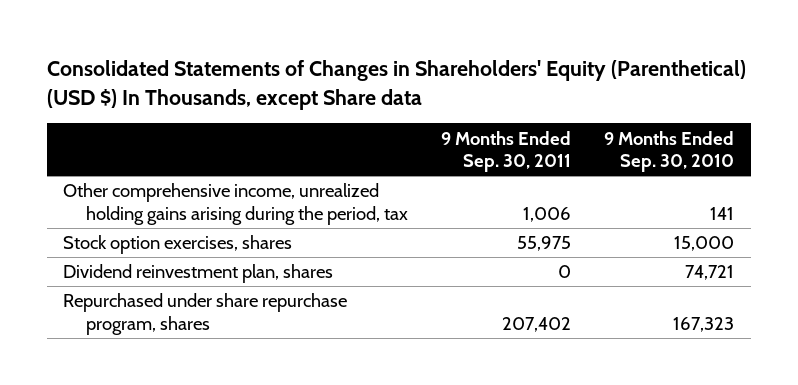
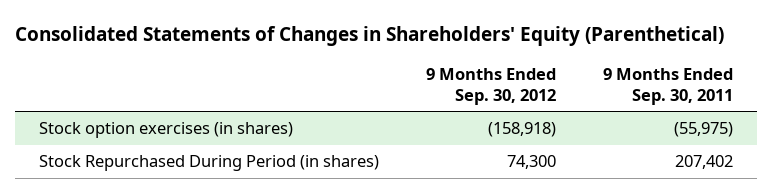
[46,59,746,110] Consolidated Statements of Changes in Shareholders' Equity (Parenthetical) (USD $) In Thousands, except Share data -> [15,26,725,47] Consolidated Statements of Changes in Shareholders' Equity (Parenthetical)
[604,130,735,173] 9 Months Ended Sep. 30, 2010 -> none
none -> [426,68,557,105] 9 Months Ended Sep. 30, 2012
[63,183,408,225] Other comprehensive income, unrealized holding gains arising during the period, tax -> none
[63,264,334,284] Dividend reinvestment plan, shares -> none
[63,235,293,255] Stock option exercises, shares -> [38,122,293,139] Stock option exercises (in shares)
[516,236,571,252] 55,975 -> [674,122,734,138] (55,975)
[63,293,348,335] Repurchased under share repurchase program, shares -> [38,155,379,172] Stock Repurchased During Period (in shares)

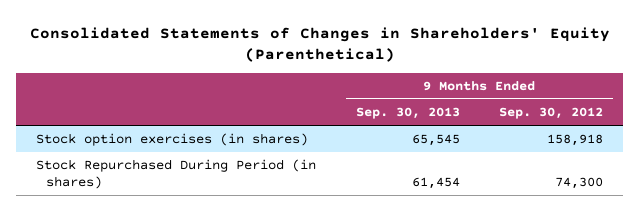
[603,68,734,105] 9 Months Ended Sep. 30, 2011 -> none
none -> [355,107,460,120] Sep. 30, 2013
[488,122,557,138] (158,918) -> [547,134,604,147] 158,918

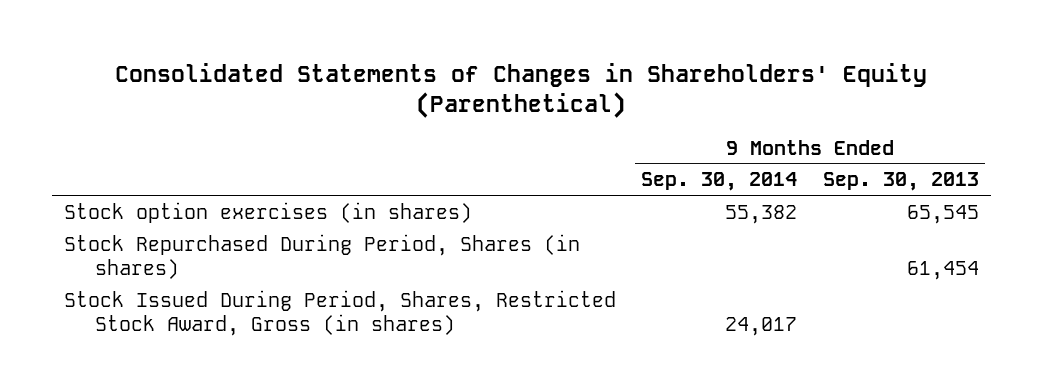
[499,107,604,120] Sep. 30, 2012 -> none
none -> [641,172,798,192] Sep. 30, 2014
[35,159,316,190] Stock Repurchased During Period (in shares) -> [64,233,581,280] Stock Repurchased During Period, Shares (in shares)
none -> [64,289,617,337] Stock Issued During Period, Shares, Restricted Stock Award, Gross (in shares)

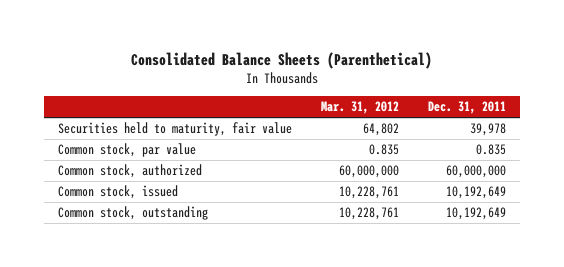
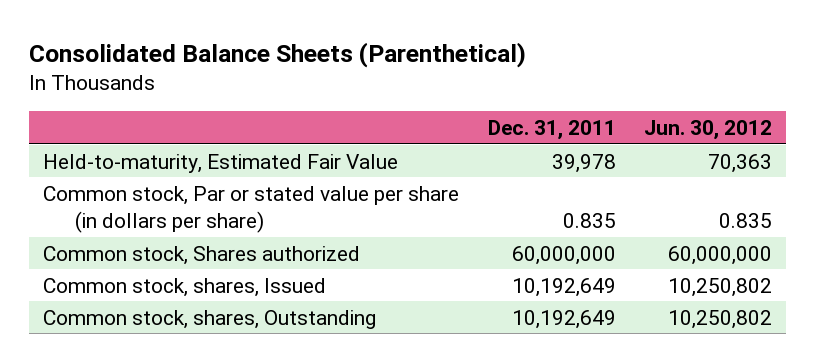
[320,101,399,115] Mar. 31, 2012 -> none
none -> [643,119,772,140] Jun. 30, 2012
[58,122,293,137] Securities held to maturity, fair value -> [43,153,399,173] Held-to-maturity, Estimated Fair Value
[58,143,197,158] Common stock, par value -> [43,185,460,233] Common stock, Par or stated value per share (in dollars per share)
[58,164,203,179] Common stock, authorized -> [43,245,361,265] Common stock, Shares authorized
[58,185,179,200] Common stock, issued -> [43,277,327,297] Common stock, shares, Issued
[58,206,209,221] Common stock, outstanding -> [43,309,377,329] Common stock, shares, Outstanding

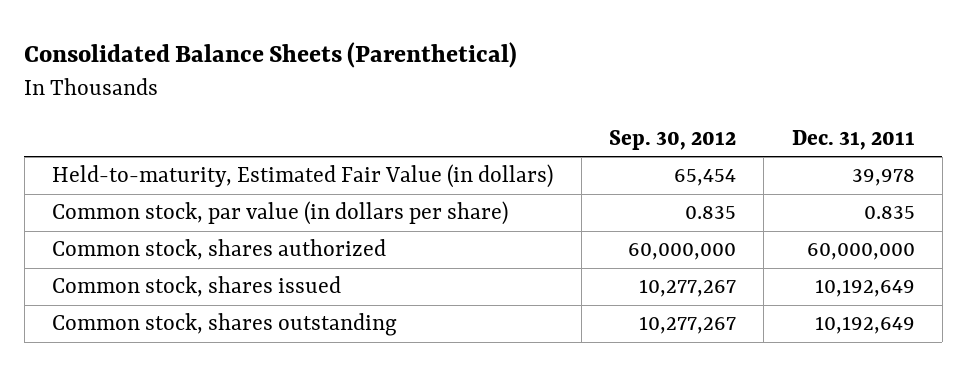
[643,119,772,140] Jun. 30, 2012 -> none
none -> [608,129,736,150] Sep. 30, 2012
[43,153,399,173] Held-to-maturity, Estimated Fair Value -> [52,164,554,189] Held-to-maturity, Estimated Fair Value (in dollars)
[43,185,460,233] Common stock, Par or stated value per share (in dollars per share) -> [52,201,509,226] Common stock, par value (in dollars per share)
[43,245,361,265] Common stock, Shares authorized -> [52,239,387,261] Common stock, shares authorized
[43,277,327,297] Common stock, shares, Issued -> [52,276,342,298] Common stock, shares issued
[43,309,377,329] Common stock, shares, Outstanding -> [52,313,398,337] Common stock, shares outstanding

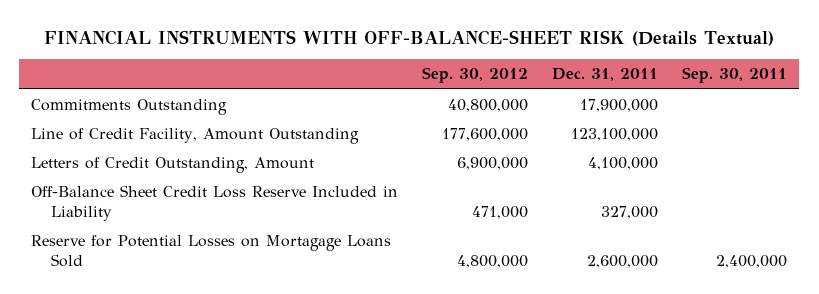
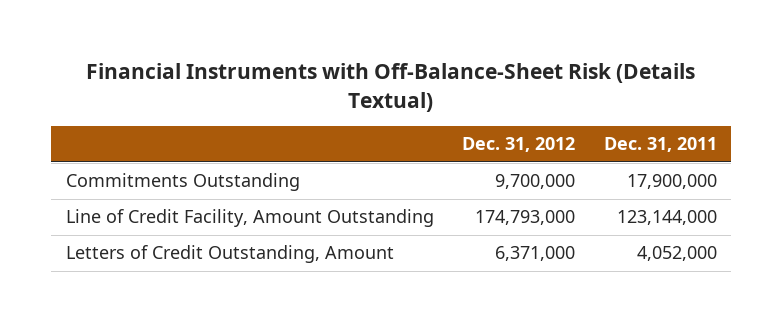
[44,29,775,46] FINANCIAL INSTRUMENTS WITH OFF-BALANCE-SHEET RISK (Details Textual) -> [86,63,696,112] Financial Instruments with Off-Balance-Sheet Risk (Details Textual)
[422,67,529,84] Sep. 30, 2012 -> none
[682,67,788,84] Sep. 30, 2011 -> none
none -> [462,137,576,153] Dec. 31, 2012
[31,184,399,221] Off-Balance Sheet Credit Loss Reserve Included in Liability -> none
[31,234,392,267] Reserve for Potential Losses on Mortagage Loans Sold -> none
[571,127,659,141] 123,100,000 -> [616,210,717,226] 123,144,000
[588,156,659,170] 4,100,000 -> [636,246,717,262] 4,052,000

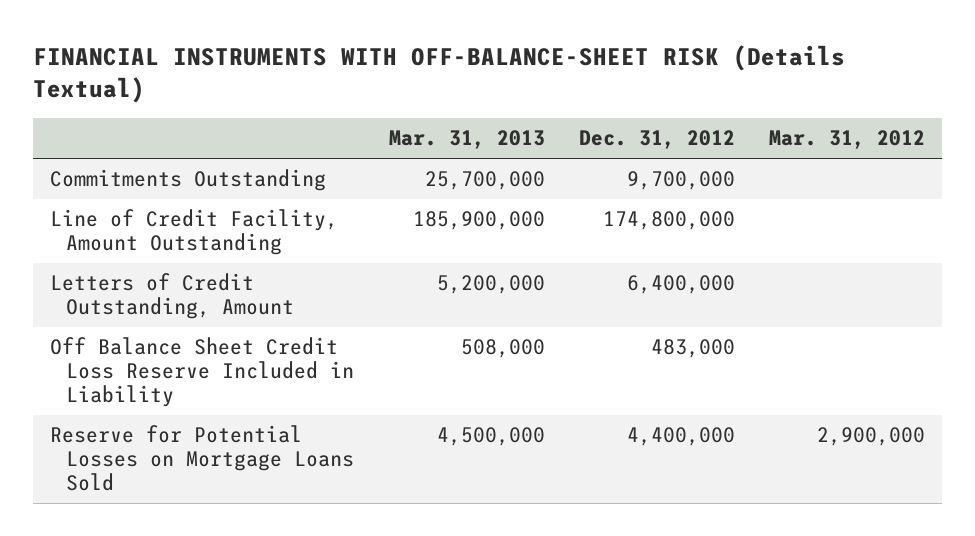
[86,63,696,112] Financial Instruments with Off-Balance-Sheet Risk (Details Textual) -> [32,45,845,104] FINANCIAL INSTRUMENTS WITH OFF-BALANCE-SHEET RISK (Details Textual)
[603,137,717,153] Dec. 31, 2011 -> none
none -> [388,130,545,150] Mar. 31, 2013
none -> [768,130,925,150] Mar. 31, 2012
[475,210,576,226] 174,793,000 -> [602,211,735,231] 174,800,000
[495,246,576,262] 6,371,000 -> [626,275,735,295] 6,400,000
none -> [49,337,355,408] Off Balance Sheet Credit Loss Reserve Included in Liability
none -> [49,425,355,492] Reserve for Potential Losses on Mortgage Loans Sold

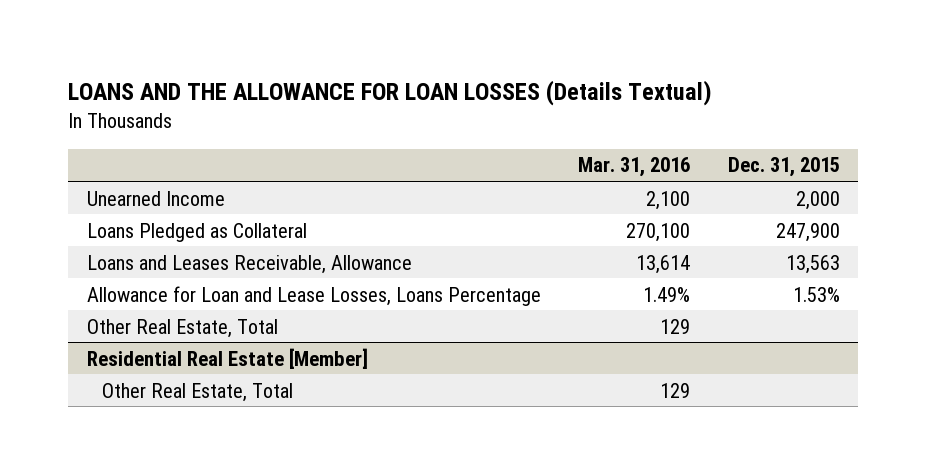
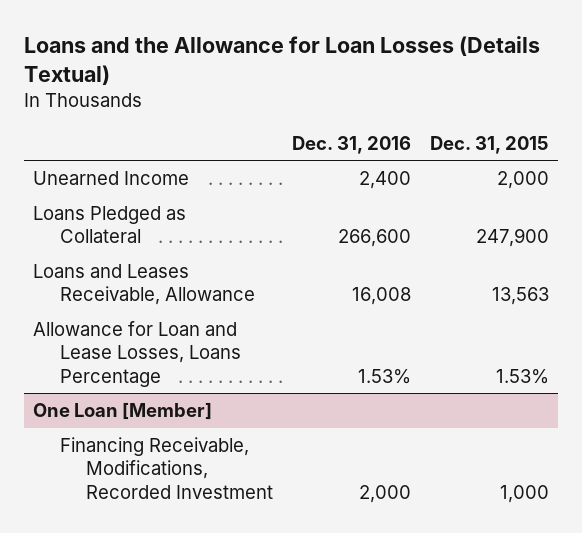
[67,80,712,107] LOANS AND THE ALLOWANCE FOR LOAN LOSSES (Details Textual) -> [23,35,540,85] Loans and the Allowance for Loan Losses (Details Textual)
[578,157,691,178] Mar. 31, 2016 -> none
none -> [292,135,412,154] Dec. 31, 2016
[86,318,278,338] Other Real Estate, Total -> none
[86,347,368,369] Residential Real Estate [Member] -> none
[101,382,293,402] Other Real Estate, Total -> none
none -> [33,402,213,421] One Loan [Member]
none -> [59,437,274,499] Financing Receivable, Modifications, Recorded Investment

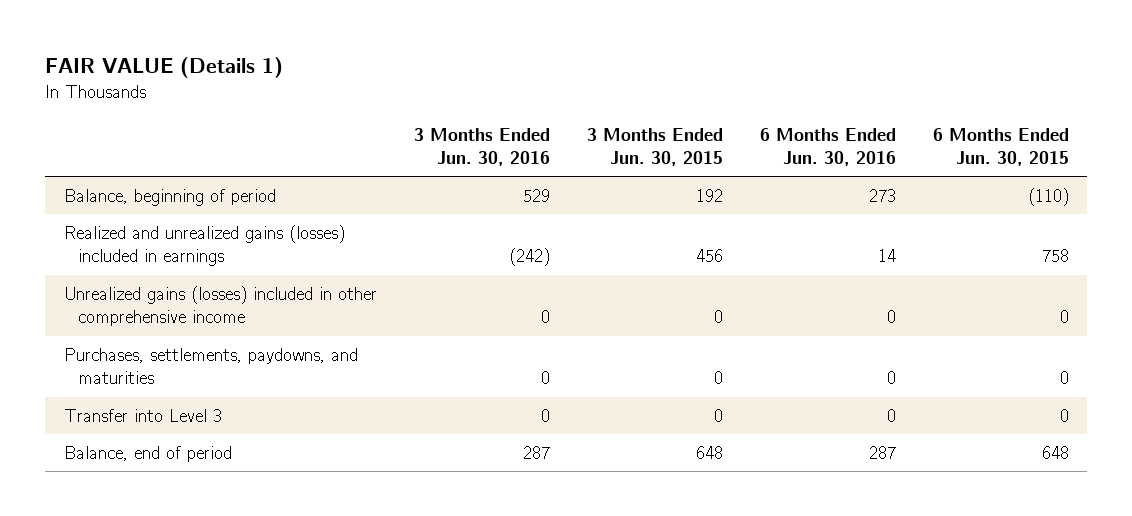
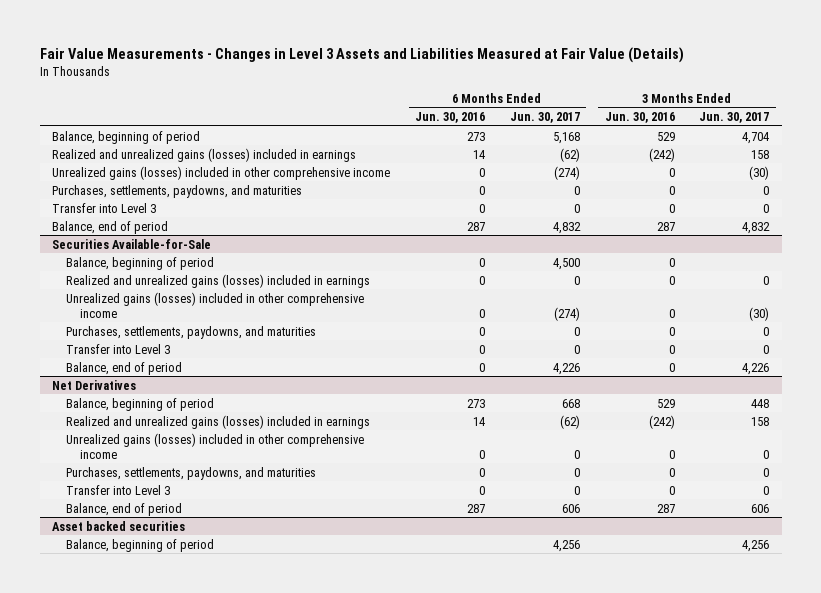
[45,57,284,79] FAIR VALUE (Details 1) -> [39,47,684,64] Fair Value Measurements - Changes in Level 3 Assets and Liabilities Measured at Fair Value (Details)
[586,127,723,166] 3 Months Ended Jun. 30, 2015 -> none
[932,127,1069,166] 6 Months Ended Jun. 30, 2015 -> none
none -> [509,111,580,123] Jun. 30, 2017
none -> [699,111,770,123] Jun. 30, 2017
none -> [51,238,211,249] Securities Available-for-Sale
none -> [65,256,214,270] Balance, beginning of period
none -> [65,273,370,288] Realized and unrealized gains (losses) included in earnings
none -> [65,291,364,318] Unrealized gains (losses) included in other comprehensive income
none -> [65,325,316,339] Purchases, settlements, paydowns, and maturities
none -> [65,343,170,354] Transfer into Level 3
none -> [65,361,182,375] Balance, end of period
none -> [51,379,136,390] Net Derivatives
none -> [65,397,214,411] Balance, beginning of period
none -> [65,414,370,429] Realized and unrealized gains (losses) included in earnings
none -> [65,432,364,459] Unrealized gains (losses) included in other comprehensive income
none -> [65,466,316,480] Purchases, settlements, paydowns, and maturities
none -> [65,484,170,495] Transfer into Level 3
none -> [65,502,182,516] Balance, end of period
none -> [51,520,185,531] Asset backed securities
none -> [65,538,214,552] Balance, beginning of period

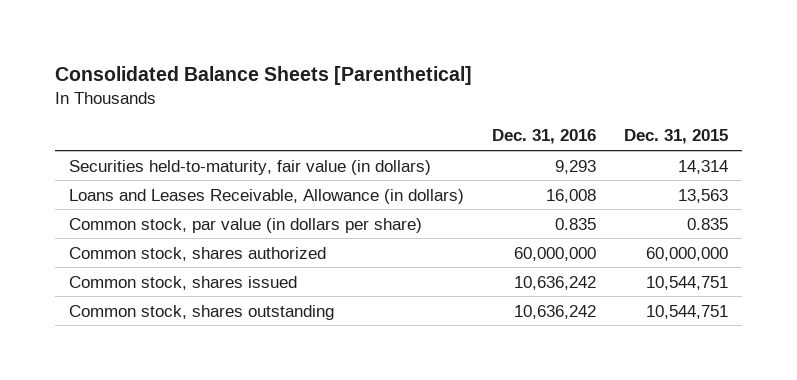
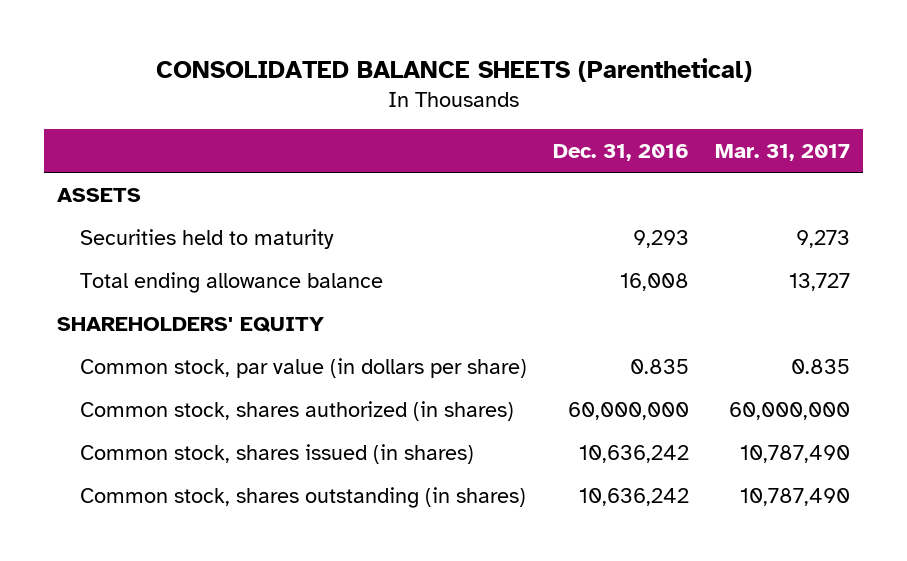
[55,66,473,86] Consolidated Balance Sheets [Parenthetical] -> [155,57,752,82] CONSOLIDATED BALANCE SHEETS (Parenthetical)
[624,129,729,145] Dec. 31, 2015 -> none
none -> [715,143,851,161] Mar. 31, 2017
none -> [56,187,141,202] ASSETS
[69,159,432,175] Securities held-to-maturity, fair value (in dollars) -> [80,228,335,249] Securities held to maturity
[69,188,465,204] Loans and Leases Receivable, Allowance (in dollars) -> [80,271,384,293] Total ending allowance balance
none -> [56,316,324,333] SHAREHOLDERS' EQUITY
[69,246,327,261] Common stock, shares authorized -> [80,400,515,421] Common stock, shares authorized (in shares)
[69,275,298,290] Common stock, shares issued -> [80,443,475,464] Common stock, shares issued (in shares)
[69,304,335,320] Common stock, shares outstanding -> [80,486,527,508] Common stock, shares outstanding (in shares)

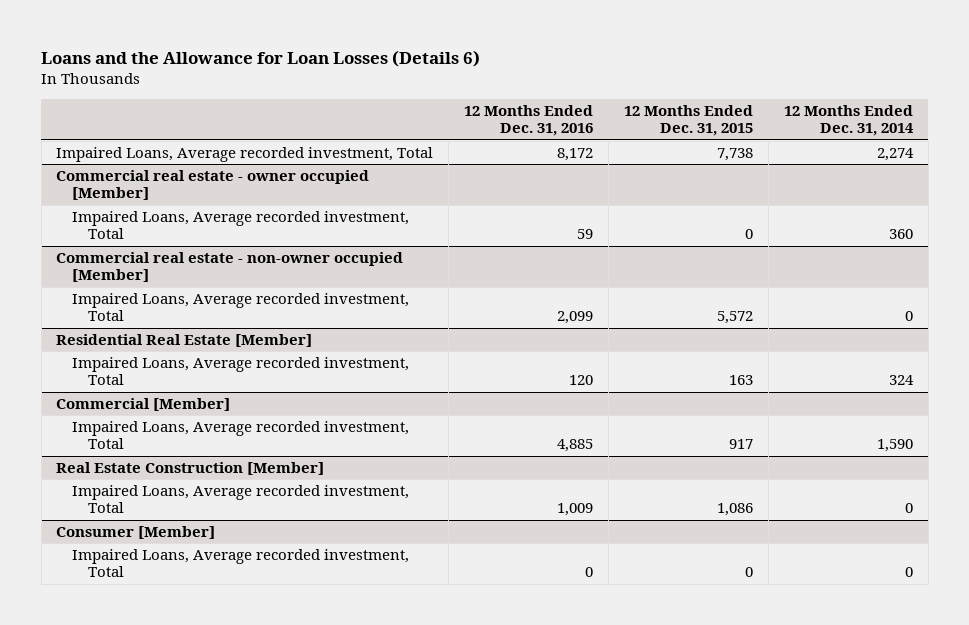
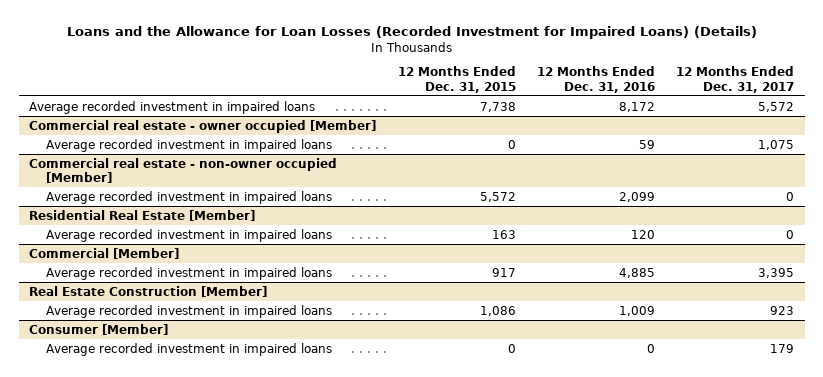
[41,50,481,68] Loans and the Allowance for Loan Losses (Details 6) -> [66,26,757,40] Loans and the Allowance for Loan Losses (Recorded Investment for Impaired Loans) (Details)
[783,104,914,137] 12 Months Ended Dec. 31, 2014 -> none
none -> [676,66,795,93] 12 Months Ended Dec. 31, 2017
[56,146,434,162] Impaired Loans, Average recorded investment, Total -> [29,100,316,114] Average recorded investment in impaired loans
[72,210,410,240] Impaired Loans, Average recorded investment, Total -> [46,138,333,152] Average recorded investment in impaired loans
[72,292,410,322] Impaired Loans, Average recorded investment, Total -> [46,190,333,204] Average recorded investment in impaired loans
[72,356,410,386] Impaired Loans, Average recorded investment, Total -> [46,228,333,242] Average recorded investment in impaired loans
[72,420,410,450] Impaired Loans, Average recorded investment, Total -> [46,266,333,280] Average recorded investment in impaired loans
[72,484,410,514] Impaired Loans, Average recorded investment, Total -> [46,304,333,318] Average recorded investment in impaired loans
[72,548,410,578] Impaired Loans, Average recorded investment, Total -> [46,342,333,356] Average recorded investment in impaired loans

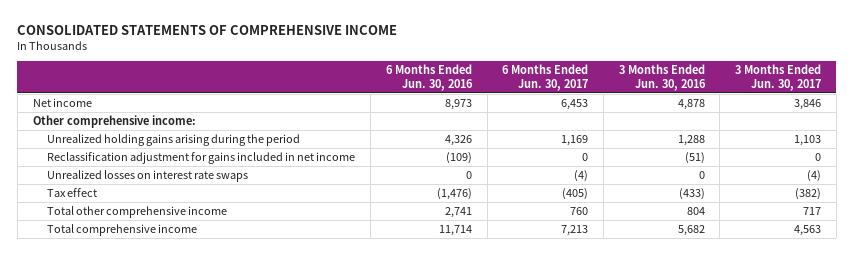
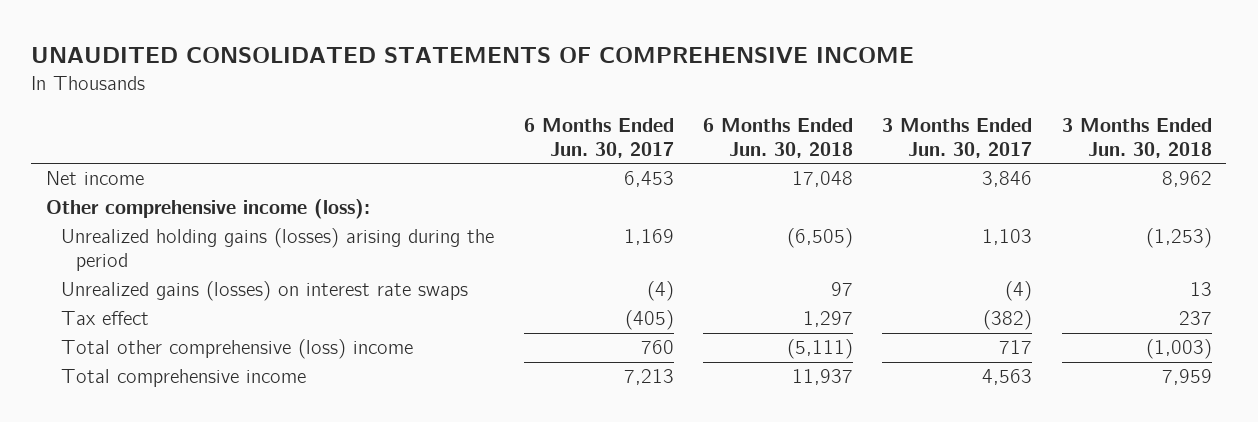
[17,24,398,35] CONSOLIDATED STATEMENTS OF COMPREHENSIVE INCOME -> [31,46,915,63] UNAUDITED CONSOLIDATED STATEMENTS OF COMPREHENSIVE INCOME
[385,64,473,91] 6 Months Ended Jun. 30, 2016 -> none
[618,64,706,91] 3 Months Ended Jun. 30, 2016 -> none
none -> [702,117,853,158] 6 Months Ended Jun. 30, 2018
none -> [1061,117,1212,158] 3 Months Ended Jun. 30, 2018
[47,152,356,165] Reclassification adjustment for gains included in net income -> none
[32,115,196,129] Other comprehensive income: -> [46,199,371,220] Other comprehensive income (loss):
[47,134,301,147] Unrealized holding gains arising during the period -> [61,228,495,272] Unrealized holding gains (losses) arising during the period
[47,170,249,183] Unrealized losses on interest rate swaps -> [61,281,469,302] Unrealized gains (losses) on interest rate swaps
[47,206,228,219] Total other comprehensive income -> [61,339,414,360] Total other comprehensive (loss) income

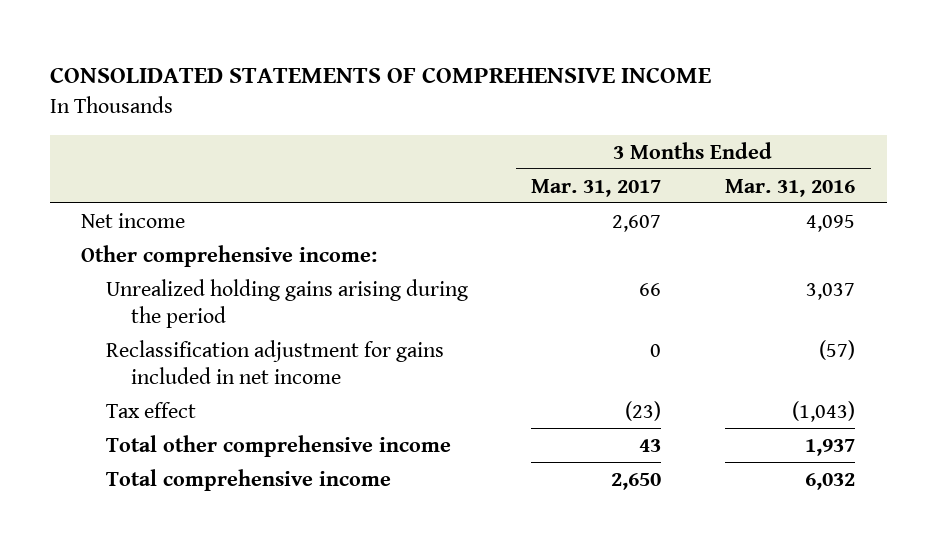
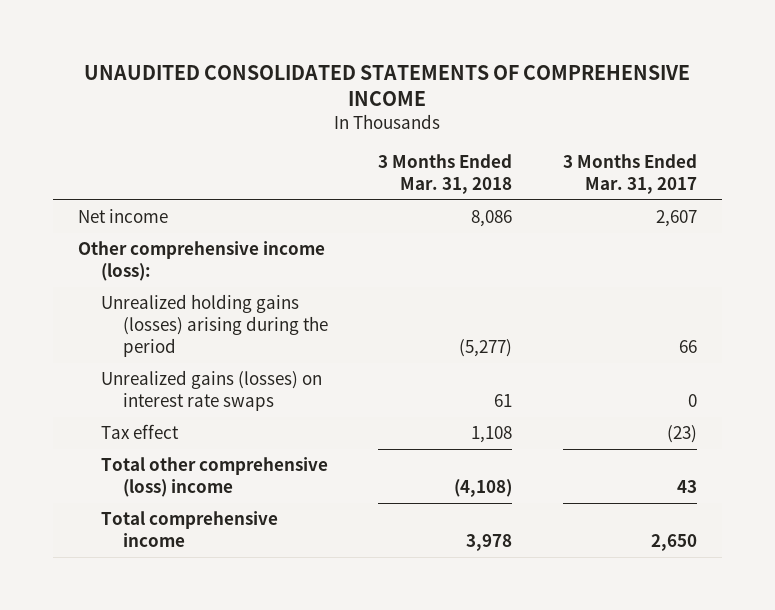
[49,67,711,84] CONSOLIDATED STATEMENTS OF COMPREHENSIVE INCOME -> [84,64,691,106] UNAUDITED CONSOLIDATED STATEMENTS OF COMPREHENSIVE INCOME
[724,178,855,197] Mar. 31, 2016 -> none
none -> [378,153,513,194] 3 Months Ended Mar. 31, 2018
[106,339,445,384] Reclassification adjustment for gains included in net income -> none
[81,244,378,267] Other comprehensive income: -> [78,241,326,282] Other comprehensive income (loss):
[106,278,469,328] Unrealized holding gains arising during the period -> [100,294,329,357] Unrealized holding gains (losses) arising during the period
none -> [100,370,322,412] Unrealized gains (losses) on interest rate swaps
[106,434,452,457] Total other comprehensive income -> [100,457,328,498] Total other comprehensive (loss) income

